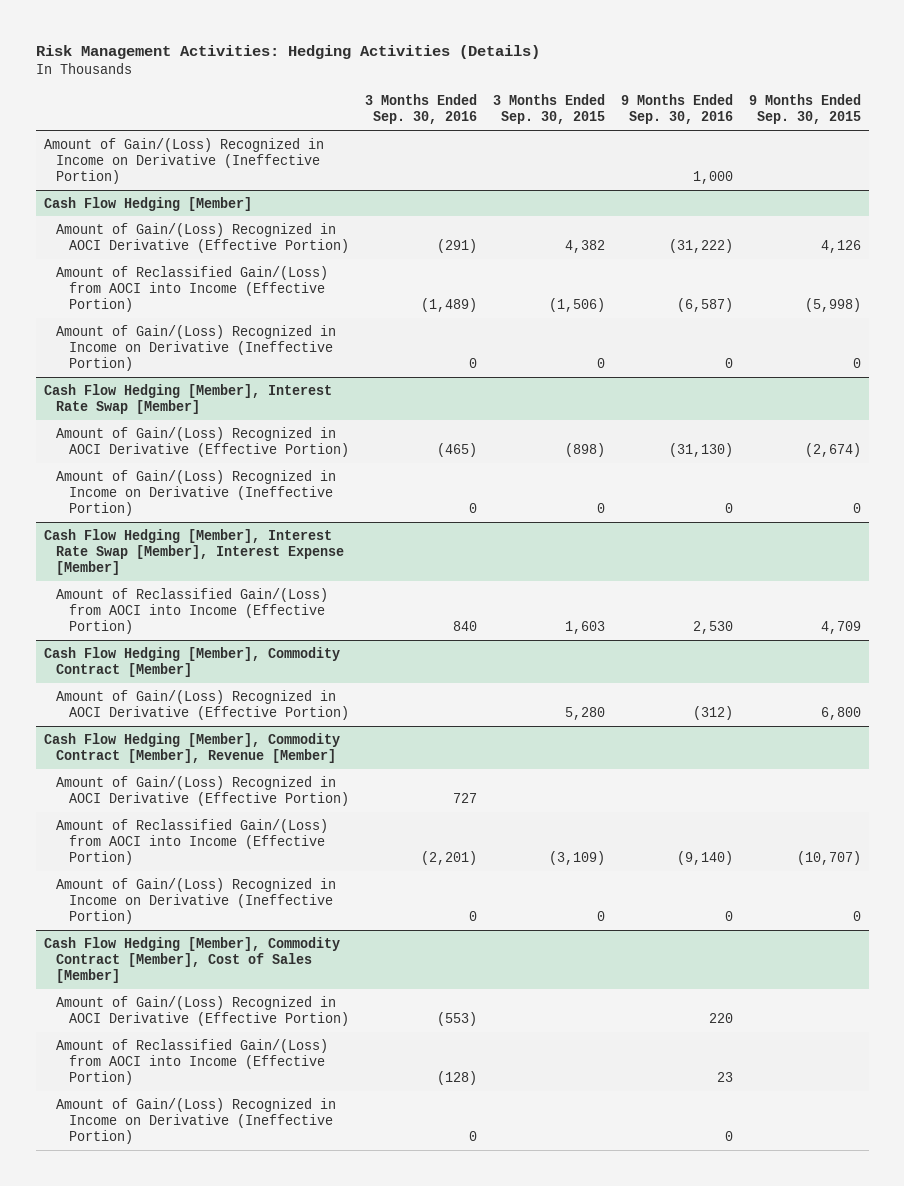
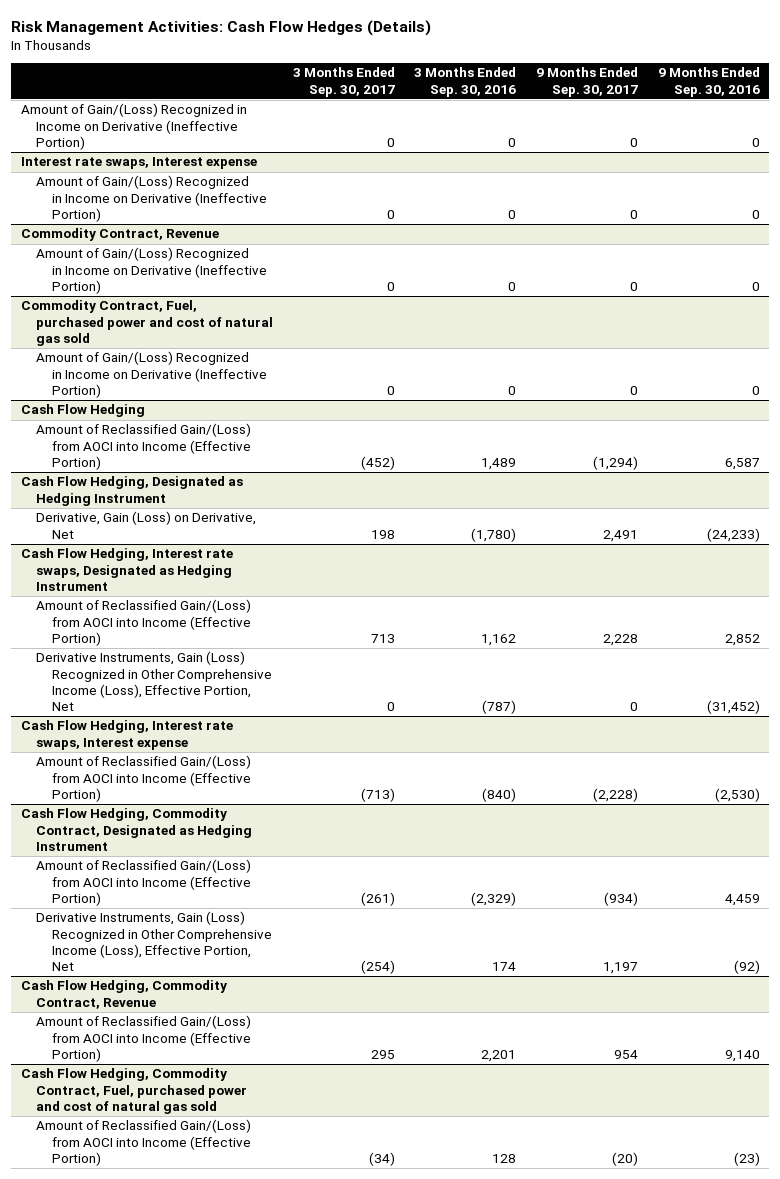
[35,45,540,60] Risk Management Activities: Hedging Activities (Details) -> [10,19,431,36] Risk Management Activities: Cash Flow Hedges (Details)
[492,94,605,125] 3 Months Ended Sep. 30, 2015 -> none
[748,94,861,125] 9 Months Ended Sep. 30, 2015 -> none
none -> [292,67,395,97] 3 Months Ended Sep. 30, 2017
none -> [536,67,639,97] 9 Months Ended Sep. 30, 2017
[43,137,324,184] Amount of Gain/(Loss) Recognized in Income on Derivative (Ineffective Portion) -> none
[43,196,252,211] Cash Flow Hedging [Member] -> none
[56,222,350,253] Amount of Gain/(Loss) Recognized in AOCI Derivative (Effective Portion) -> none
[56,265,329,312] Amount of Reclassified Gain/(Loss) from AOCI into Income (Effective Portion) -> none
[43,383,332,414] Cash Flow Hedging [Member], Interest Rate Swap [Member] -> none
[56,426,350,457] Amount of Gain/(Loss) Recognized in AOCI Derivative (Effective Portion) -> none
none -> [20,157,257,170] Interest rate swaps, Interest expense
[43,528,345,575] Cash Flow Hedging [Member], Interest Rate Swap [Member], Interest Expense [Member] -> none
[56,587,329,634] Amount of Reclassified Gain/(Loss) from AOCI into Income (Effective Portion) -> none
[43,646,340,677] Cash Flow Hedging [Member], Commodity Contract [Member] -> none
[56,689,350,720] Amount of Gain/(Loss) Recognized in AOCI Derivative (Effective Portion) -> none
[43,732,340,763] Cash Flow Hedging [Member], Commodity Contract [Member], Revenue [Member] -> none
[56,775,350,806] Amount of Gain/(Loss) Recognized in AOCI Derivative (Effective Portion) -> none
[56,818,329,865] Amount of Reclassified Gain/(Loss) from AOCI into Income (Effective Portion) -> none
none -> [20,228,219,242] Commodity Contract, Revenue
[43,936,340,983] Cash Flow Hedging [Member], Commodity Contract [Member], Cost of Sales [Member] -> none
[56,995,350,1026] Amount of Gain/(Loss) Recognized in AOCI Derivative (Effective Portion) -> none
[56,1038,329,1085] Amount of Reclassified Gain/(Loss) from AOCI into Income (Effective Portion) -> none
none -> [20,300,274,347] Commodity Contract, Fuel, purchased power and cost of natural gas sold
none -> [20,404,145,418] Cash Flow Hedging
none -> [36,423,252,471] Amount of Reclassified Gain/(Loss) from AOCI into Income (Effective Portion)
none -> [20,476,243,506] Cash Flow Hedging, Designated as Hedging Instrument
none -> [36,511,257,539] Derivative, Gain (Loss) on Derivative, Net
none -> [20,548,233,592] Cash Flow Hedging, Interest rate swaps, Designated as Hedging Instrument
none -> [36,599,252,647] Amount of Reclassified Gain/(Loss) from AOCI into Income (Effective Portion)
none -> [36,651,272,712] Derivative Instruments, Gain (Loss) Recognized in Other Comprehensive Income (Loss), Effective Portion, Net
none -> [20,720,233,750] Cash Flow Hedging, Interest rate swaps, Interest expense
none -> [36,755,252,803] Amount of Reclassified Gain/(Loss) from AOCI into Income (Effective Portion)
none -> [20,808,253,852] Cash Flow Hedging, Commodity Contract, Designated as Hedging Instrument
none -> [36,859,252,907] Amount of Reclassified Gain/(Loss) from AOCI into Income (Effective Portion)
none -> [36,911,272,972] Derivative Instruments, Gain (Loss) Recognized in Other Comprehensive Income (Loss), Effective Portion, Net
none -> [20,980,227,1009] Cash Flow Hedging, Commodity Contract, Revenue
none -> [36,1015,252,1063] Amount of Reclassified Gain/(Loss) from AOCI into Income (Effective Portion)
none -> [20,1068,248,1115] Cash Flow Hedging, Commodity Contract, Fuel, purchased power and cost of natural gas sold
none -> [36,1119,252,1167] Amount of Reclassified Gain/(Loss) from AOCI into Income (Effective Portion)

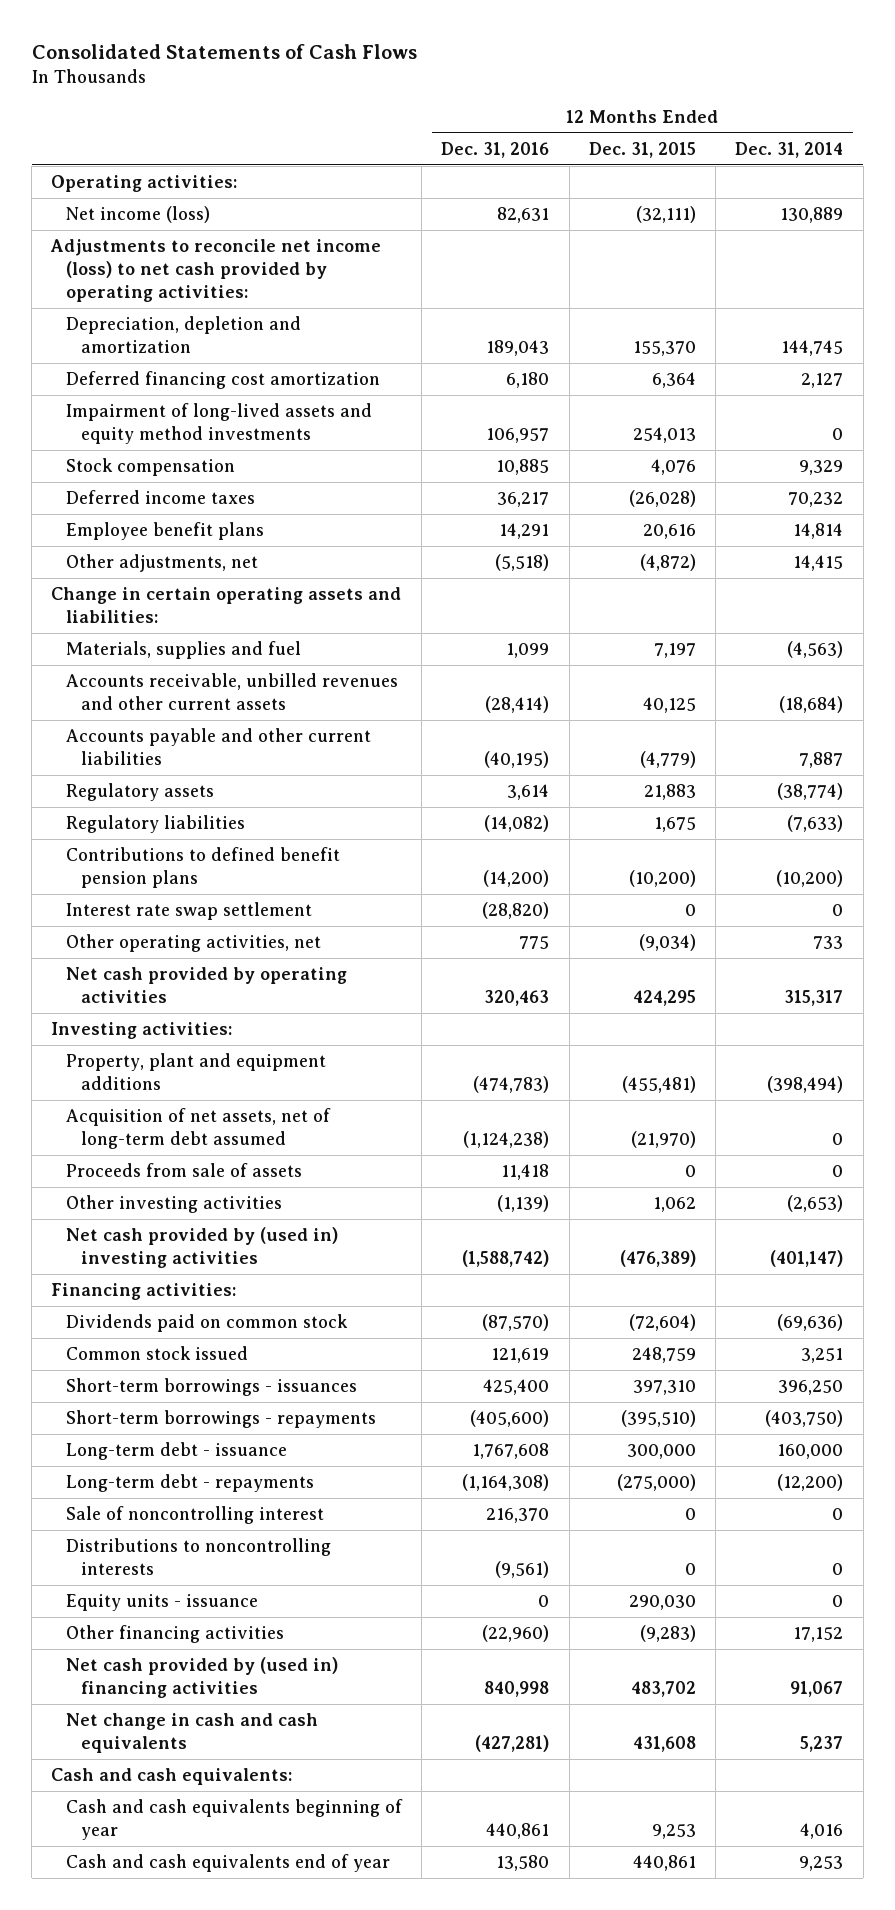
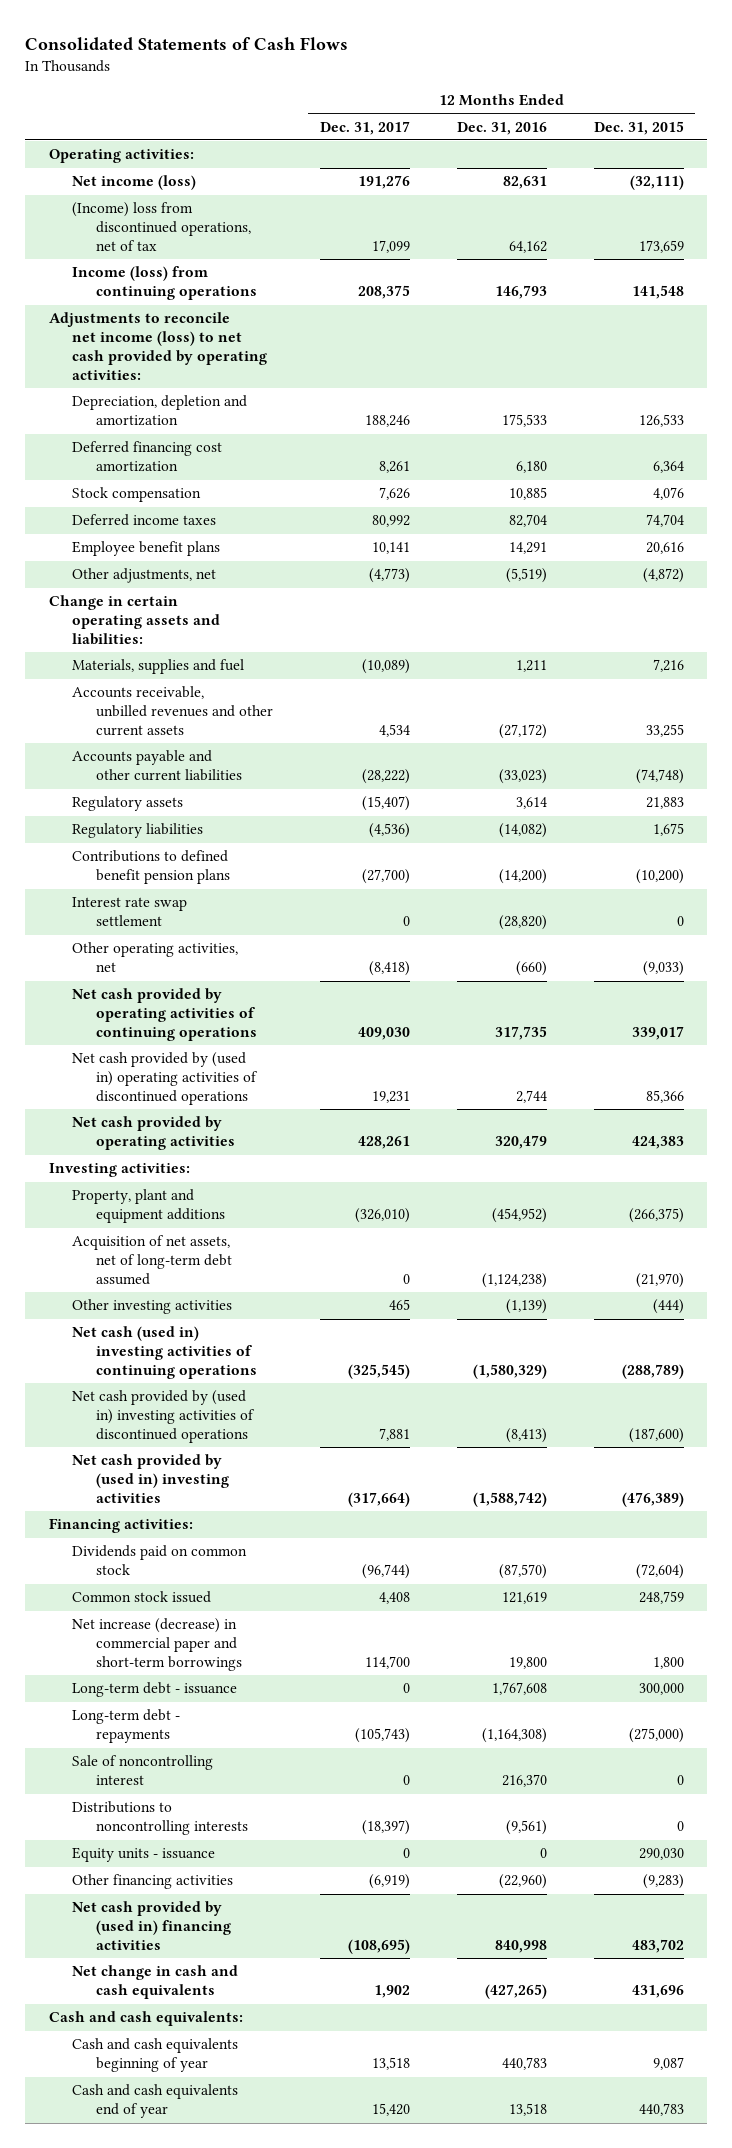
[735,141,844,158] Dec. 31, 2014 -> none
none -> [320,120,411,135] Dec. 31, 2017
none -> [72,202,252,252] (Income) loss from discontinued operations, net of tax
none -> [72,266,258,301] Income (loss) from continuing operations
[486,339,550,356] 189,043 -> [501,414,547,428] 175,533
[632,340,696,356] 155,370 -> [638,414,684,428] 126,533
[65,403,372,444] Impairment of long-lived assets and equity method investments -> none
[497,492,550,508] 36,217 -> [508,514,547,528] 82,704
[628,490,696,508] (26,028) -> [645,514,684,528] 74,704
[495,554,550,572] (5,518) -> [505,568,547,584] (5,519)
[506,643,550,659] 1,099 -> [515,660,547,673] 1,211
[653,643,696,659] 7,197 -> [652,659,684,673] 7,216
[485,695,550,713] (28,414) -> [498,724,547,740] (27,172)
[642,696,696,713] 40,125 -> [645,724,684,738] 33,255
[484,750,550,768] (40,195) -> [498,769,547,785] (33,023)
[639,750,696,768] (4,779) -> [635,769,684,785] (74,748)
[519,936,550,950] 775 -> [515,961,547,977] (660)
[638,934,696,952] (9,034) -> [642,961,684,977] (9,033)
none -> [72,988,258,1042] Net cash provided by operating activities of continuing operations
none -> [72,1052,259,1106] Net cash provided by (used in) operating activities of discontinued operations
[484,989,550,1006] 320,463 -> [494,1135,547,1150] 320,479
[632,989,696,1006] 424,295 -> [631,1136,684,1150] 424,383
[473,1075,550,1093] (474,783) -> [491,1208,547,1224] (454,952)
[621,1075,696,1093] (455,481) -> [628,1208,684,1224] (266,375)
[65,1163,302,1178] Proceeds from sale of assets -> none
[652,1197,696,1213] 1,062 -> [652,1299,684,1315] (444)
none -> [72,1326,258,1380] Net cash (used in) investing activities of continuing operations
none -> [72,1390,256,1444] Net cash provided by (used in) investing activities of discontinued operations
[65,1378,357,1397] Short-term borrowings - issuances -> none
[65,1410,376,1429] Short-term borrowings - repayments -> none
none -> [72,1618,243,1672] Net increase (decrease) in commercial paper and short-term borrowings
[475,1734,550,1752] (427,281) -> [484,1984,547,2000] (427,265)
[632,1735,696,1752] 431,608 -> [631,1985,684,1999] 431,696
[486,1822,550,1839] 440,861 -> [501,2057,547,2071] 440,783
[651,1823,696,1839] 9,253 -> [652,2057,684,2071] 9,087
[496,1855,550,1872] 13,580 -> [508,2103,547,2117] 13,518
[632,1855,696,1872] 440,861 -> [638,2103,684,2117] 440,783

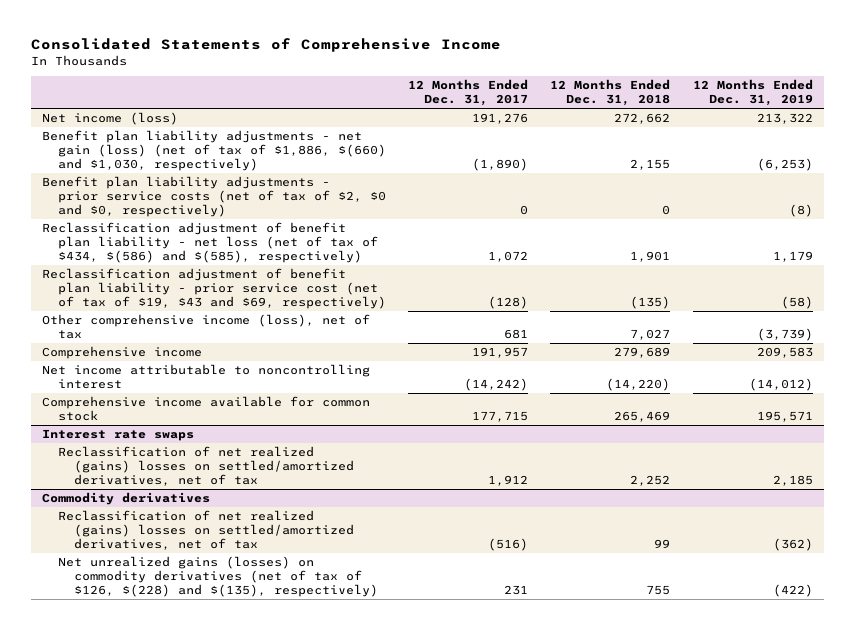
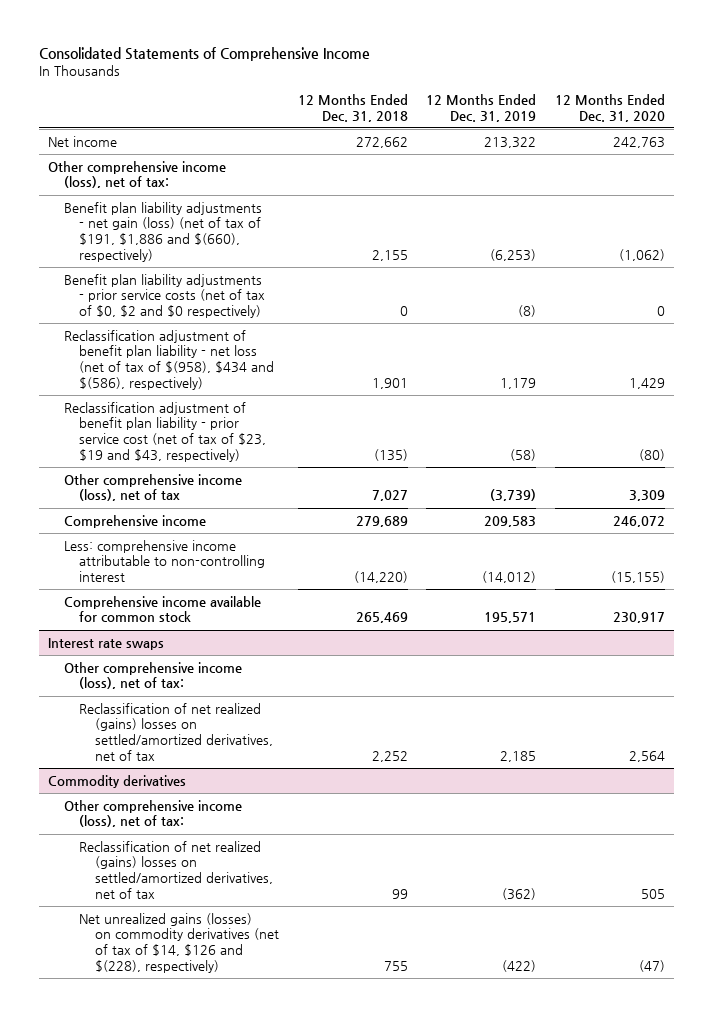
[408,79,529,107] 12 Months Ended Dec. 31, 2017 -> none
none -> [554,93,665,122] 12 Months Ended Dec. 31, 2020
[42,111,179,125] Net income (loss) -> [48,135,118,147] Net income
none -> [48,160,227,189] Other comprehensive income (loss), net of tax:
[42,129,386,172] Benefit plan liability adjustments - net gain (loss) (net of tax of $1,886, $(660) and $1,030, respectively) -> [63,201,262,262] Benefit plan liability adjustments - net gain (loss) (net of tax of $191, $1,886 and $(660), respectively)
[42,175,386,218] Benefit plan liability adjustments - prior service costs (net of tax of $2, $0 and $0, respectively) -> [63,273,266,319] Benefit plan liability adjustments - prior service costs (net of tax of $0, $2 and $0 respectively)
[42,221,378,264] Reclassification adjustment of benefit plan liability - net loss (net of tax of $434, $(586) and $(585), respectively) -> [63,329,275,390] Reclassification adjustment of benefit plan liability - net loss (net of tax of $(958), $434 and $(586), respectively)
[42,267,386,310] Reclassification adjustment of benefit plan liability - prior service cost (net of tax of $19, $43 and $69, respectively) -> [63,401,267,462] Reclassification adjustment of benefit plan liability - prior service cost (net of tax of $23, $19 and $43, respectively)
[42,363,371,390] Net income attributable to noncontrolling interest -> [63,539,266,583] Less: comprehensive income attributable to non-controlling interest
none -> [63,661,242,690] Other comprehensive income (loss), net of tax:
none -> [63,799,242,828] Other comprehensive income (loss), net of tax:
[57,555,378,598] Net unrealized gains (losses) on commodity derivatives (net of tax of $126, $(228) and $(135), respectively) -> [79,912,279,973] Net unrealized gains (losses) on commodity derivatives (net of tax of $14, $126 and $(228), respectively)

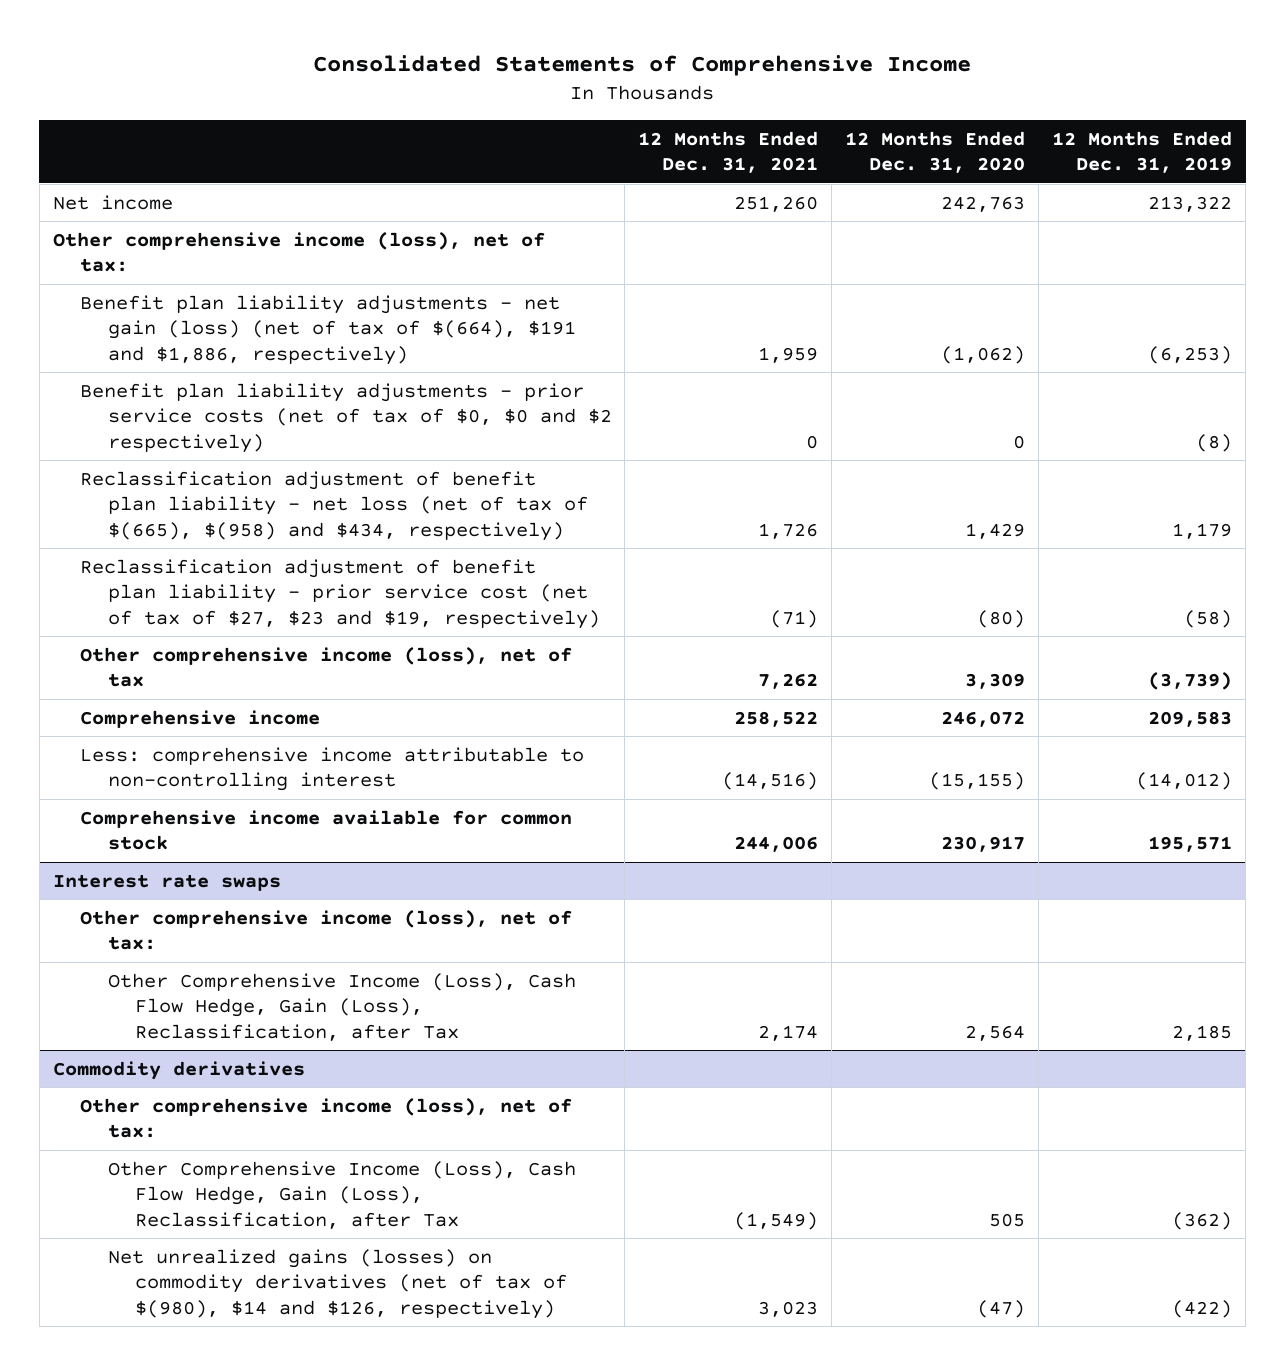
[297,93,408,122] 12 Months Ended Dec. 31, 2018 -> none
none -> [638,130,819,174] 12 Months Ended Dec. 31, 2021
[63,201,262,262] Benefit plan liability adjustments - net gain (loss) (net of tax of $191, $1,886 and $(660), respectively) -> [80,294,576,365] Benefit plan liability adjustments - net gain (loss) (net of tax of $(664), $191 and $1,886, respectively)
[63,273,266,319] Benefit plan liability adjustments - prior service costs (net of tax of $0, $2 and $0 respectively) -> [80,382,612,453] Benefit plan liability adjustments - prior service costs (net of tax of $0, $0 and $2 respectively)
[63,329,275,390] Reclassification adjustment of benefit plan liability - net loss (net of tax of $(958), $434 and $(586), respectively) -> [80,470,588,541] Reclassification adjustment of benefit plan liability - net loss (net of tax of $(665), $(958) and $434, respectively)
[63,401,267,462] Reclassification adjustment of benefit plan liability - prior service cost (net of tax of $23, $19 and $43, respectively) -> [80,558,600,629] Reclassification adjustment of benefit plan liability - prior service cost (net of tax of $27, $23 and $19, respectively)
[79,702,273,761] Reclassification of net realized (gains) losses on settled/amortized derivatives, net of tax -> [107,972,576,1041] Other Comprehensive Income (Loss), Cash Flow Hedge, Gain (Loss), Reclassification, after Tax
[79,840,273,899] Reclassification of net realized (gains) losses on settled/amortized derivatives, net of tax -> [107,1160,576,1229] Other Comprehensive Income (Loss), Cash Flow Hedge, Gain (Loss), Reclassification, after Tax
[79,912,279,973] Net unrealized gains (losses) on commodity derivatives (net of tax of $14, $126 and $(228), respectively) -> [107,1248,568,1319] Net unrealized gains (losses) on commodity derivatives (net of tax of $(980), $14 and $126, respectively)

